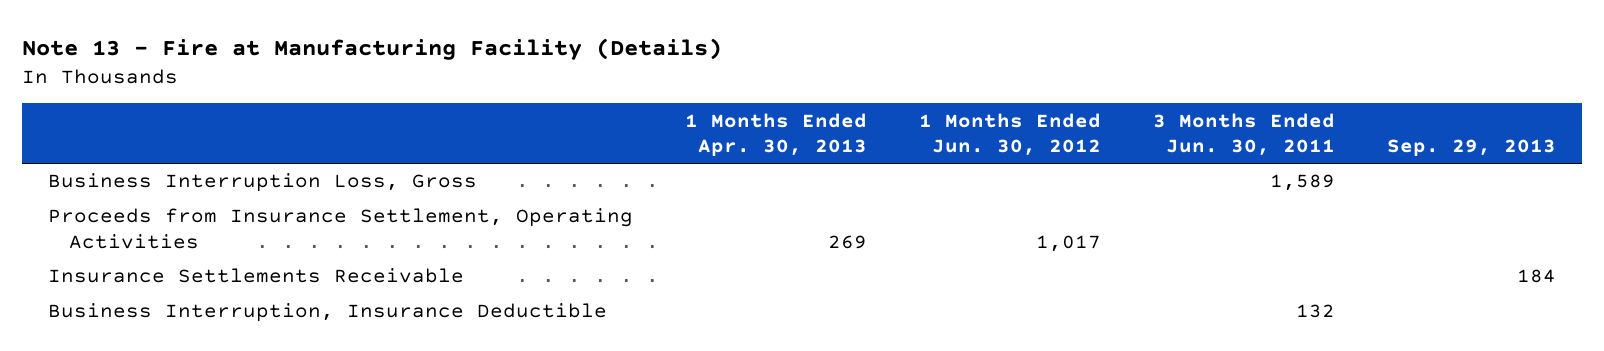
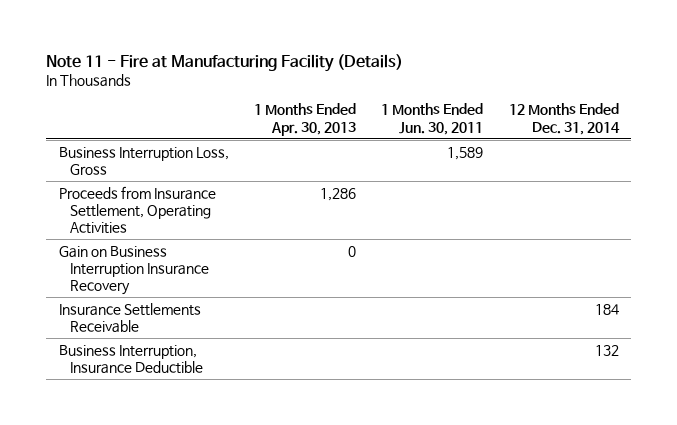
[22,37,723,60] Note 13 - Fire at Manufacturing Facility (Details) -> [45,53,403,72] Note 11 - Fire at Manufacturing Facility (Details)
[918,112,1101,157] 1 Months Ended Jun. 30, 2012 -> none
[1152,112,1335,157] 3 Months Ended Jun. 30, 2011 -> none
[1386,139,1556,157] Sep. 29, 2013 -> none
none -> [381,103,484,135] 1 Months Ended Jun. 30, 2011
none -> [508,103,620,135] 12 Months Ended Dec. 31, 2014
[828,234,868,249] 269 -> [319,187,356,201] 1,286
none -> [58,245,209,296] Gain on Business Interruption Insurance Recovery

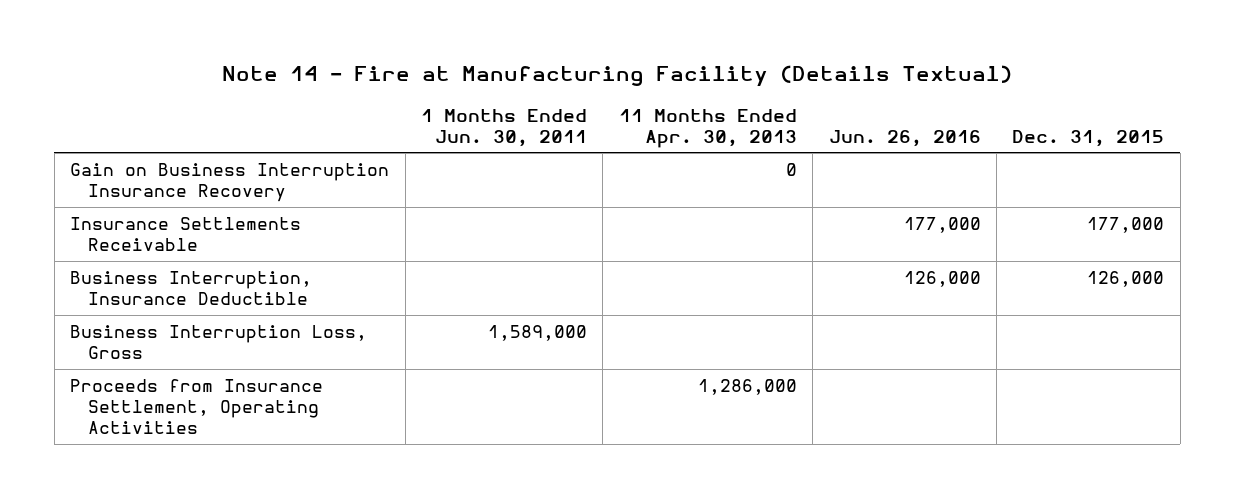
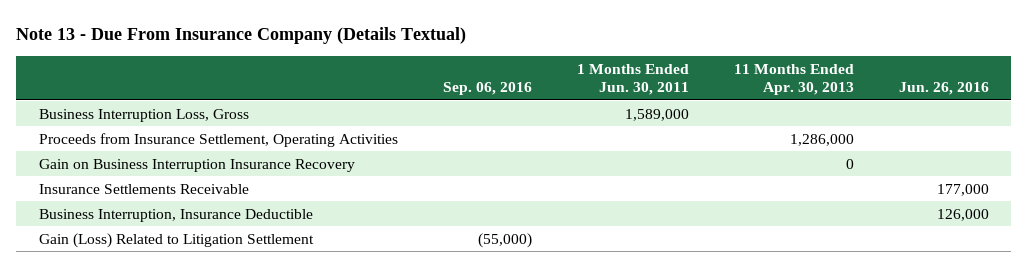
[222,65,1013,88] Note 14 - Fire at Manufacturing Facility (Details Textual) -> [16,27,467,45] Note 13 - Due From Insurance Company (Details Textual)
[1012,129,1165,147] Dec. 31, 2015 -> none
none -> [442,82,532,96] Sep. 06, 2016
[70,325,368,360] Business Interruption Loss, Gross -> [38,108,249,122] Business Interruption Loss, Gross
[70,379,324,434] Proceeds from Insurance Settlement, Operating Activities -> [38,132,398,147] Proceeds from Insurance Settlement, Operating Activities
none -> [38,232,314,248] Gain (Loss) Related to Litigation Settlement

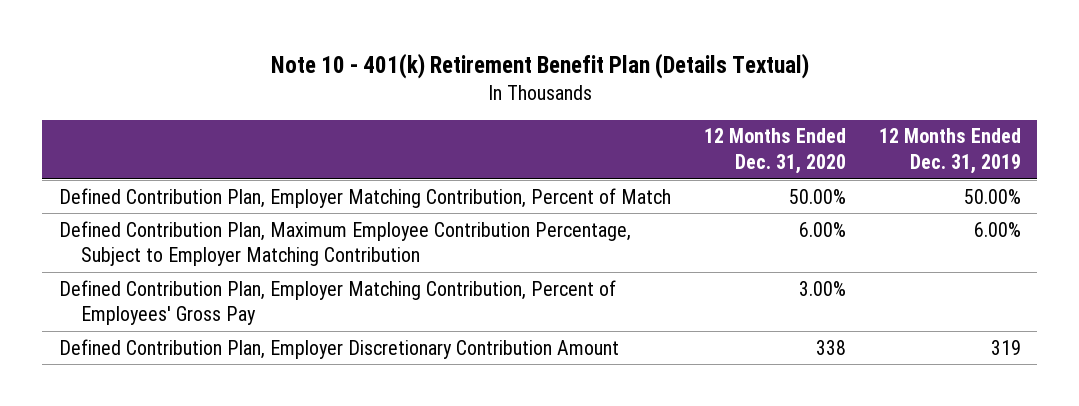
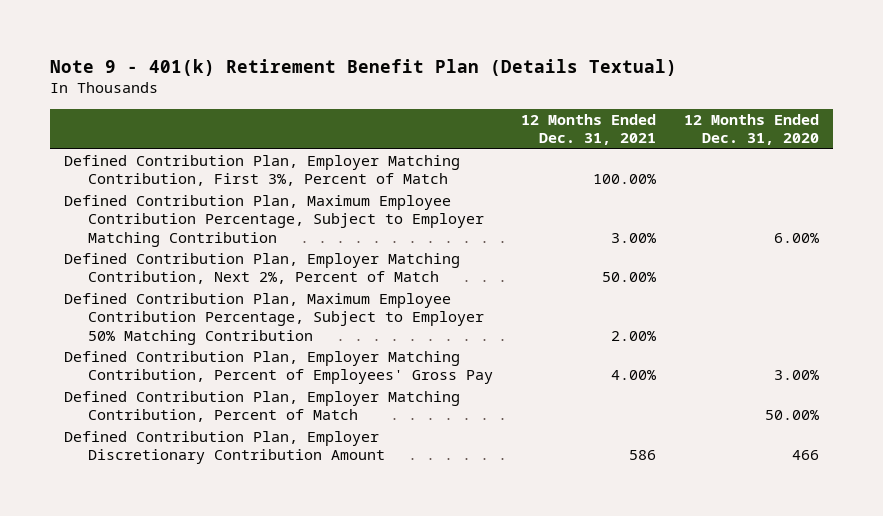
[270,53,809,80] Note 10 - 401(k) Retirement Benefit Plan (Details Textual) -> [49,59,677,77] Note 9 - 401(k) Retirement Benefit Plan (Details Textual)
[878,128,1021,175] 12 Months Ended Dec. 31, 2019 -> none
none -> [520,113,656,146] 12 Months Ended Dec. 31, 2021
none -> [63,155,460,187] Defined Contribution Plan, Employer Matching Contribution, First 3%, Percent of Match
none -> [63,253,460,285] Defined Contribution Plan, Employer Matching Contribution, Next 2%, Percent of Match
none -> [63,293,484,345] Defined Contribution Plan, Maximum Employee Contribution Percentage, Subject to Employer 50% Matching Contribution
[58,187,671,208] Defined Contribution Plan, Employer Matching Contribution, Percent of Match -> [63,391,460,423] Defined Contribution Plan, Employer Matching Contribution, Percent of Match
[815,339,846,355] 338 -> [791,450,819,461] 466

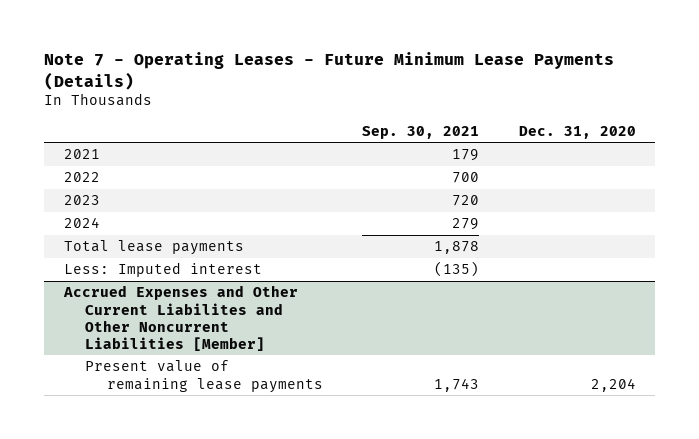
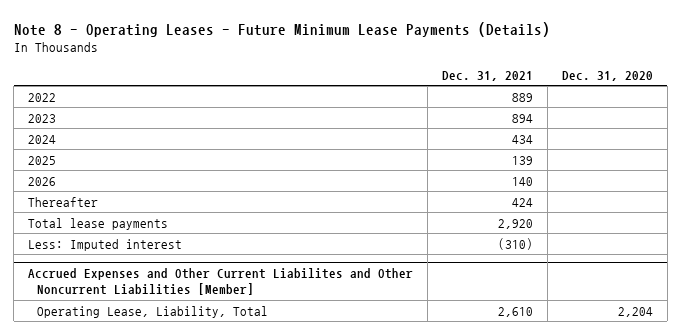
[44,52,615,90] Note 7 - Operating Leases - Future Minimum Lease Payments (Details) -> [13,21,550,37] Note 8 - Operating Leases - Future Minimum Lease Payments (Details)
[362,125,480,139] Sep. 30, 2021 -> none
none -> [441,70,533,81] Dec. 31, 2021
[63,149,100,160] 2021 -> none
none -> [27,155,56,165] 2025
none -> [27,176,56,186] 2026
none -> [27,196,98,207] Thereafter
[85,360,323,393] Present value of remaining lease payments -> [37,305,269,318] Operating Lease, Liability, Total

